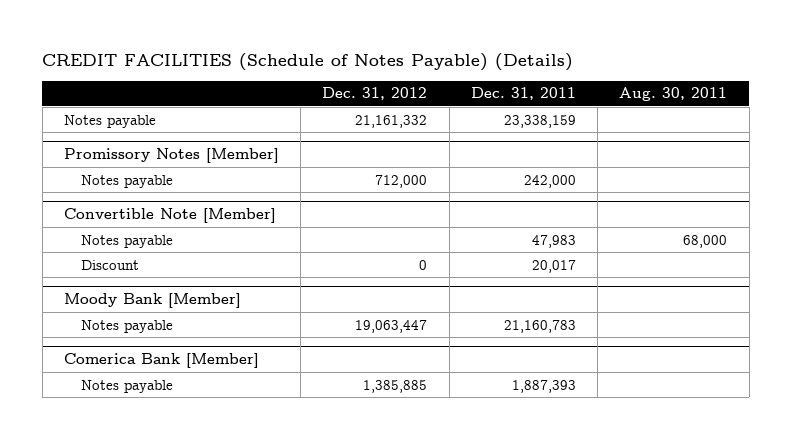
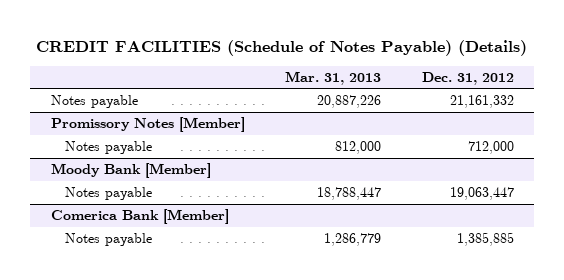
[470,87,576,101] Dec. 31, 2011 -> none
[619,87,728,102] Aug. 30, 2011 -> none
none -> [285,70,382,85] Mar. 31, 2013
[64,208,277,224] Convertible Note [Member] -> none
[81,234,174,248] Notes payable -> none
[81,259,140,270] Discount -> none

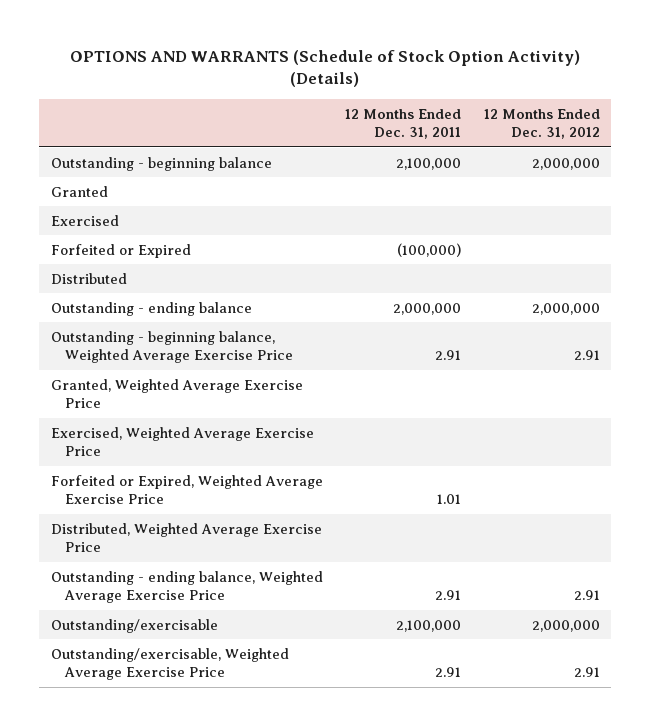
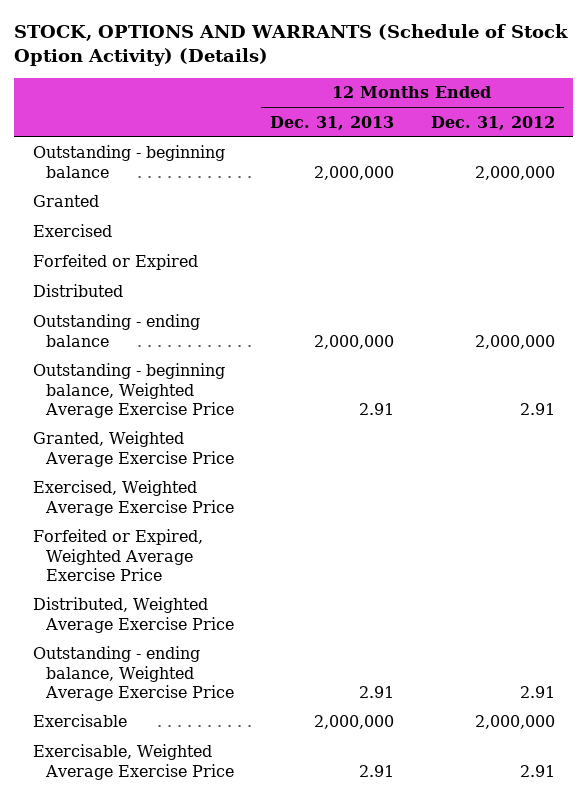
[70,49,581,88] OPTIONS AND WARRANTS (Schedule of Stock Option Activity) (Details) -> [14,24,569,67] STOCK, OPTIONS AND WARRANTS (Schedule of Stock Option Activity) (Details)
[345,108,462,140] 12 Months Ended Dec. 31, 2011 -> none
none -> [270,115,395,130] Dec. 31, 2013
[50,618,218,633] Outstanding/exercisable -> [32,714,127,728] Exercisable
[50,647,289,681] Outstanding/exercisable, Weighted Average Exercise Price -> [32,744,234,780] Exercisable, Weighted Average Exercise Price

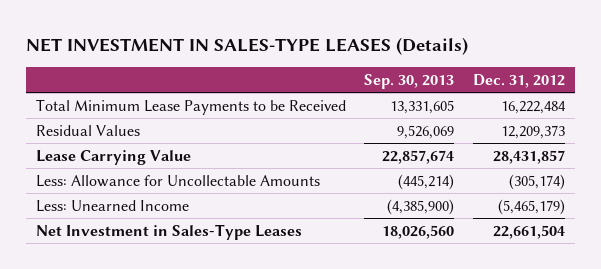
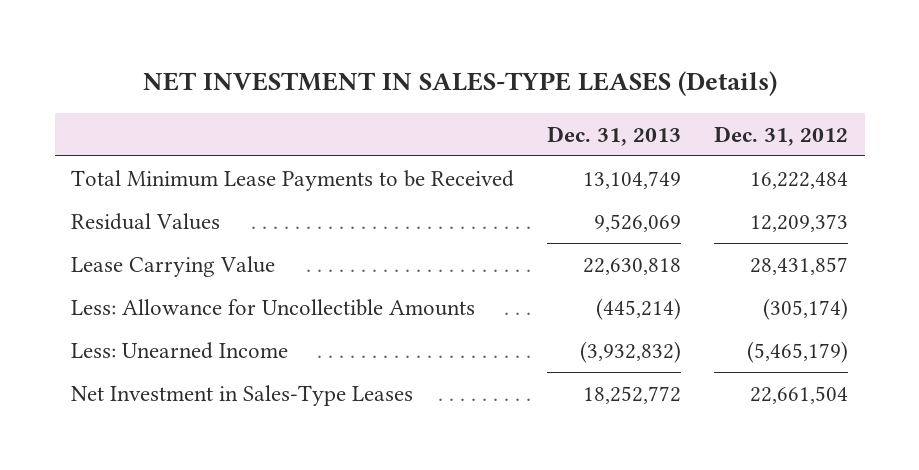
[364,73,455,89] Sep. 30, 2013 -> none
none -> [547,125,682,146] Dec. 31, 2013
[35,174,320,187] Less: Allowance for Uncollectable Amounts -> [71,298,476,316] Less: Allowance for Uncollectible Amounts

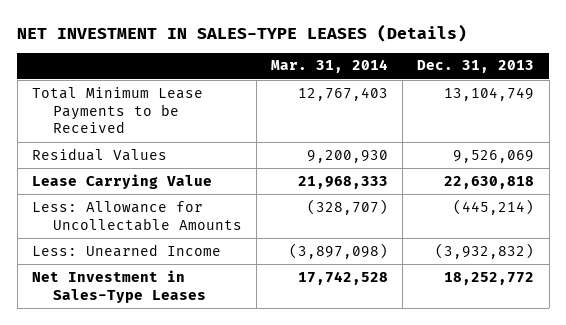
[714,125,849,146] Dec. 31, 2012 -> none
none -> [271,59,389,74] Mar. 31, 2014
[71,298,476,316] Less: Allowance for Uncollectible Amounts -> [31,200,243,231] Less: Allowance for Uncollectable Amounts

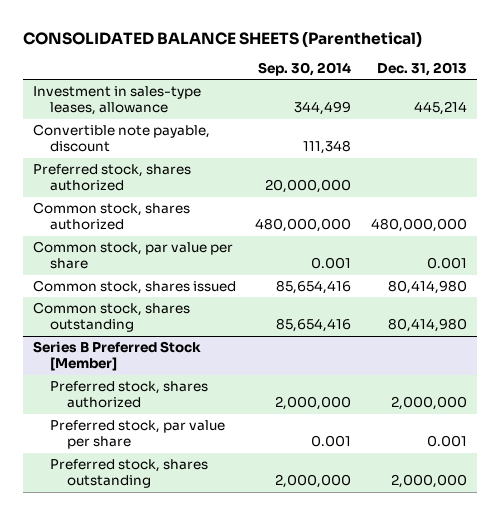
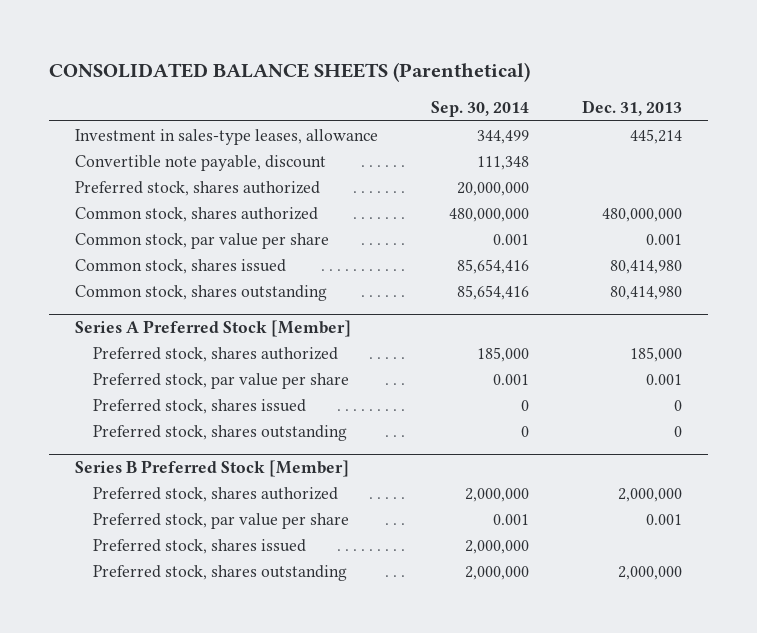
none -> [75,320,352,338] Series A Preferred Stock [Member]
none -> [92,346,338,362] Preferred stock, shares authorized
none -> [92,372,349,389] Preferred stock, par value per share
none -> [92,398,306,414] Preferred stock, shares issued
none -> [92,424,347,441] Preferred stock, shares outstanding
none -> [92,538,306,554] Preferred stock, shares issued

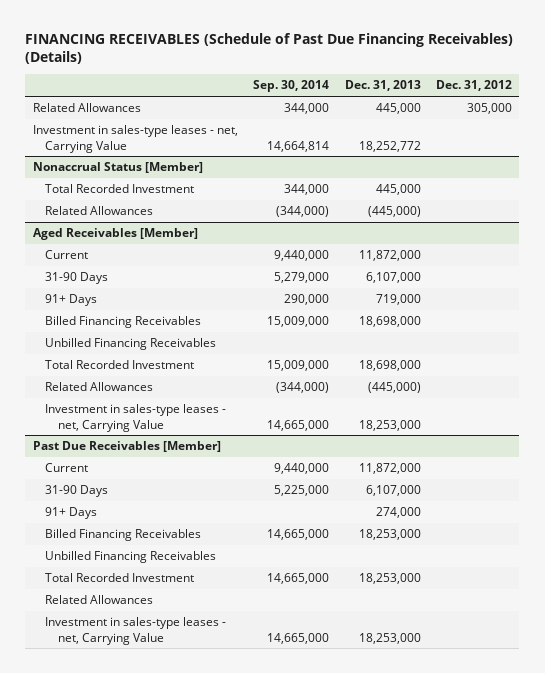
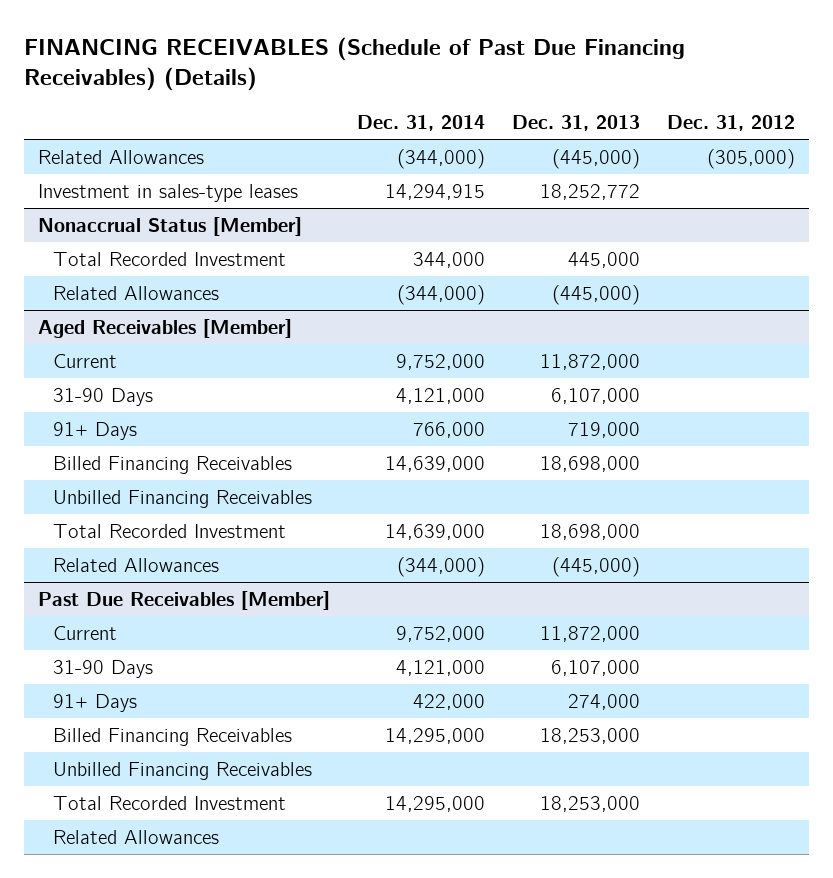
[253,80,330,93] Sep. 30, 2014 -> none
none -> [356,115,485,132] Dec. 31, 2014
[375,103,421,115] 445,000 -> [552,149,641,170] (445,000)
[466,103,512,115] 305,000 -> [707,149,796,170] (305,000)
[32,125,238,153] Investment in sales-type leases - net, Carrying Value -> [37,184,298,203] Investment in sales-type leases
[45,404,227,432] Investment in sales-type leases - net, Carrying Value -> none
[45,617,227,645] Investment in sales-type leases - net, Carrying Value -> none

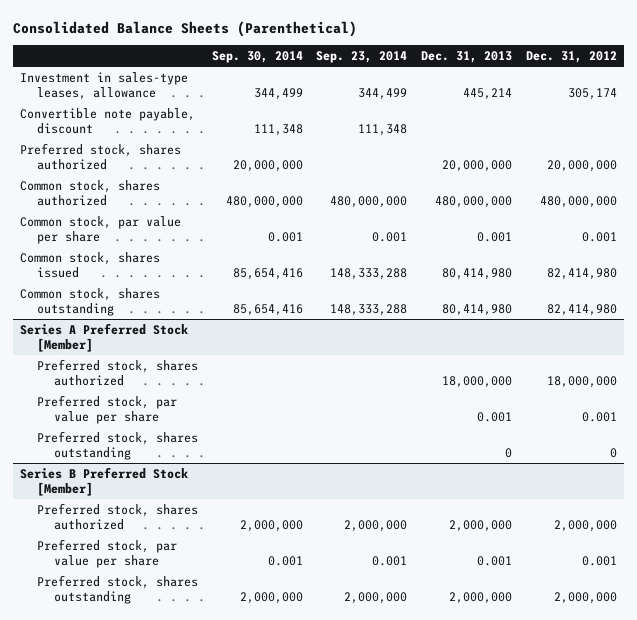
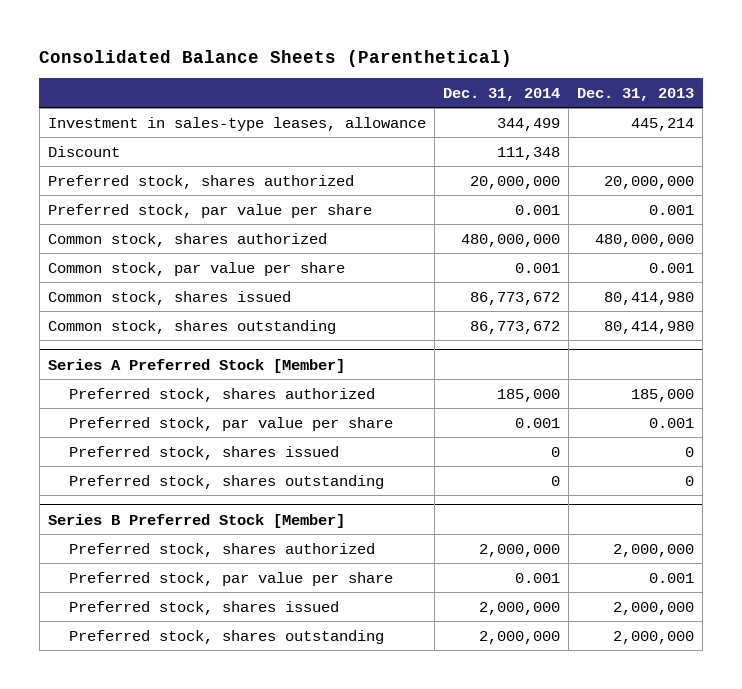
[211,51,303,64] Sep. 30, 2014 -> none
[316,51,408,64] Sep. 23, 2014 -> none
[525,51,617,64] Dec. 31, 2012 -> none
none -> [442,87,560,101] Dec. 31, 2014
[20,108,196,134] Convertible note payable, discount -> [47,145,120,157] Discount
none -> [47,203,372,218] Preferred stock, par value per share
[442,375,513,388] 18,000,000 -> [631,388,695,402] 185,000
none -> [69,445,340,460] Preferred stock, shares issued
none -> [69,600,340,615] Preferred stock, shares issued

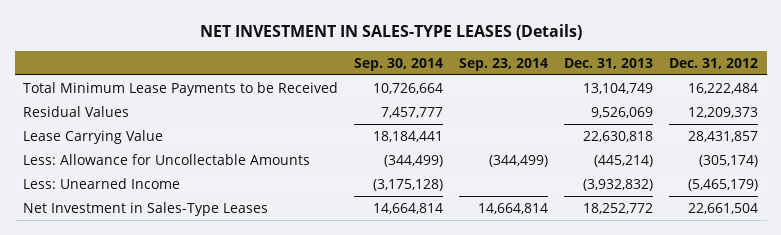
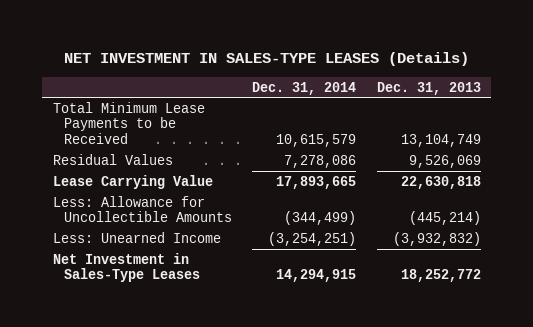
[354,57,444,71] Sep. 30, 2014 -> none
[459,57,549,71] Sep. 23, 2014 -> none
[669,57,759,69] Dec. 31, 2012 -> none
none -> [252,81,357,95] Dec. 31, 2014
[22,154,310,166] Less: Allowance for Uncollectable Amounts -> [52,195,232,223] Less: Allowance for Uncollectible Amounts

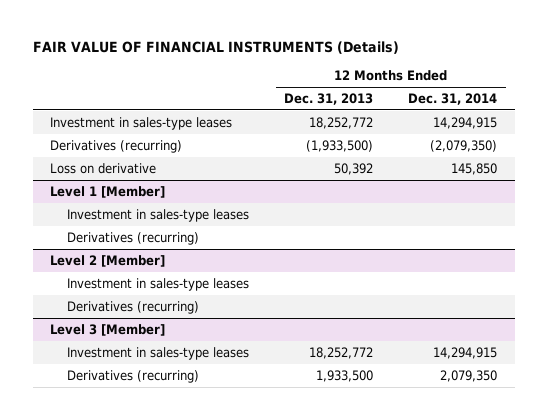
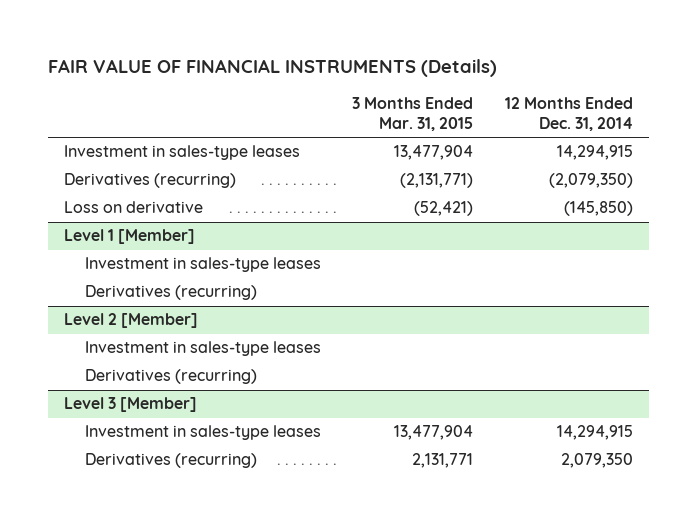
[284,92,374,105] Dec. 31, 2013 -> none
none -> [352,96,474,132] 3 Months Ended Mar. 31, 2015
[451,162,498,175] 145,850 -> [563,201,633,217] (145,850)

